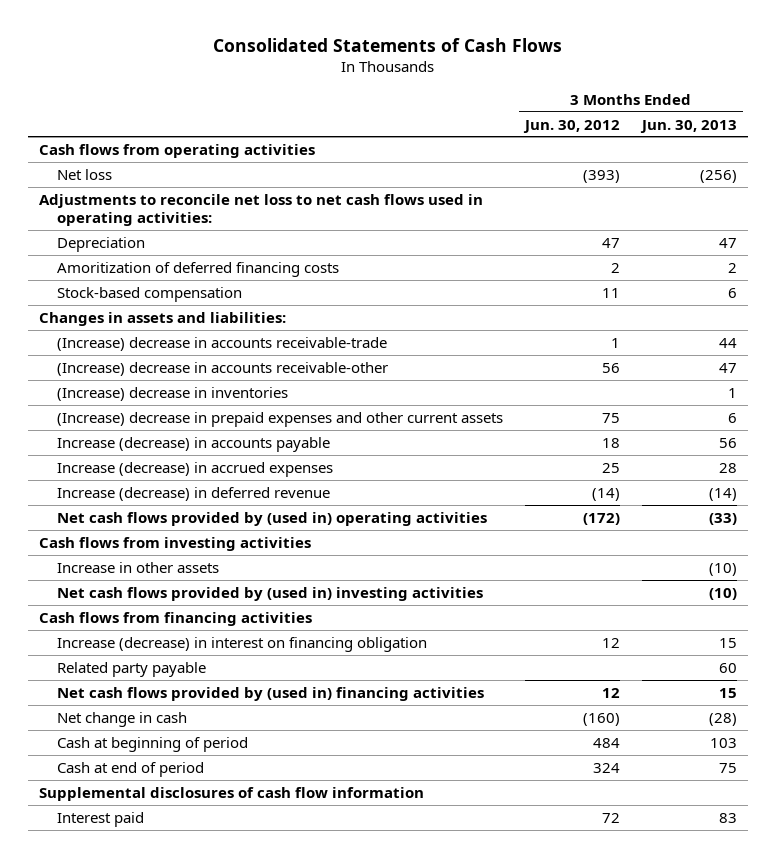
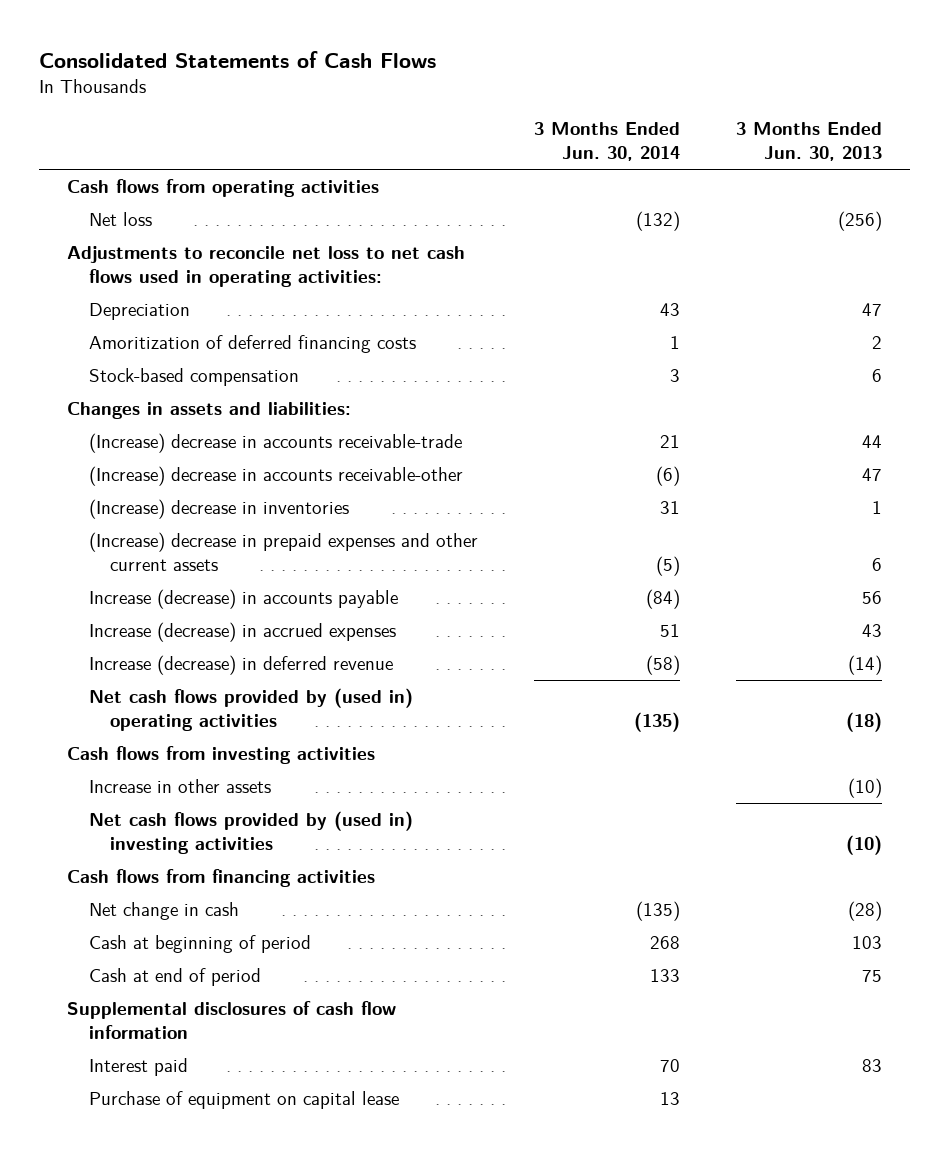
[522,119,620,133] Jun. 30, 2012 -> none
none -> [533,122,680,162] 3 Months Ended Jun. 30, 2014
[718,462,737,473] 28 -> [862,624,883,638] 43
[708,512,737,525] (33) -> [846,712,883,733] (18)
[56,636,427,652] Increase (decrease) in interest on financing obligation -> none
[56,661,206,677] Related party payable -> none
[56,686,484,701] Net cash flows provided by (used in) financing activities -> none
none -> [88,1091,399,1110] Purchase of equipment on capital lease

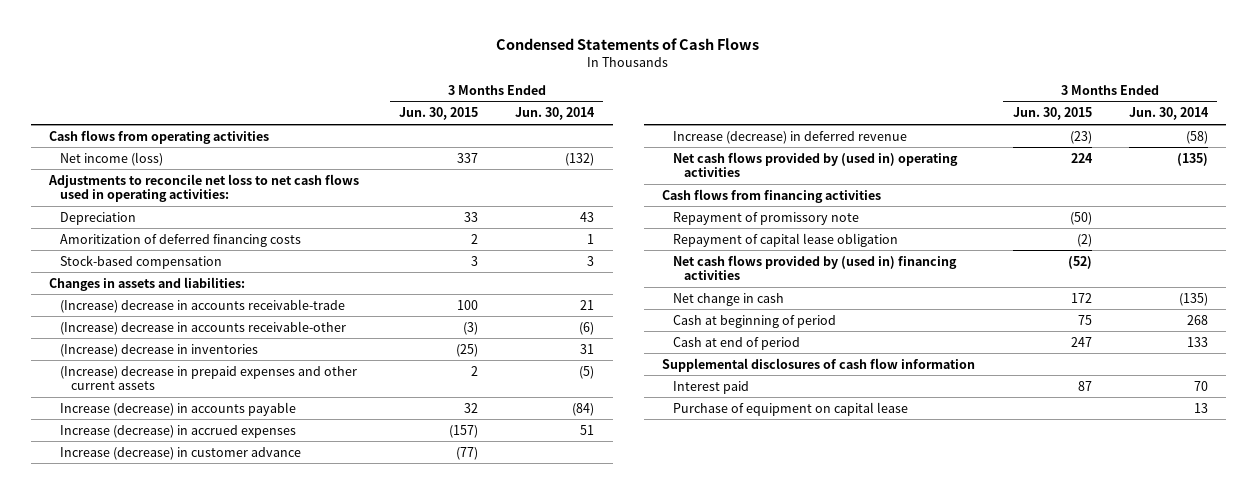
[38,50,436,68] Consolidated Statements of Cash Flows -> [496,37,760,50] Condensed Statements of Cash Flows
[736,122,883,162] 3 Months Ended Jun. 30, 2013 -> none
none -> [399,107,479,121] Jun. 30, 2015
[88,212,152,227] Net loss -> [59,151,163,166] Net income (loss)
none -> [59,446,301,460] Increase (decrease) in customer advance
[66,746,375,765] Cash flows from investing activities -> none
[88,779,271,794] Increase in other assets -> none
[88,811,413,855] Net cash flows provided by (used in) investing activities -> none
none -> [673,211,860,225] Repayment of promissory note
none -> [673,232,899,247] Repayment of capital lease obligation
none -> [673,254,958,281] Net cash flows provided by (used in) financing activities

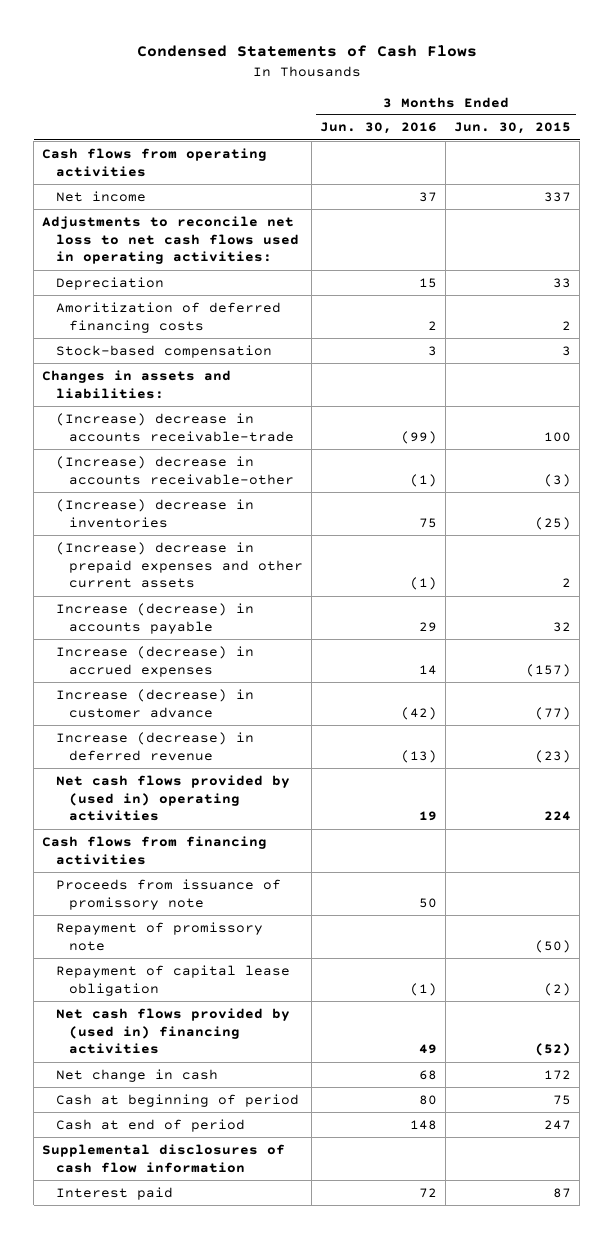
[515,107,596,121] Jun. 30, 2014 -> none
none -> [320,122,438,135] Jun. 30, 2016
[59,151,163,166] Net income (loss) -> [55,190,146,202] Net income
none -> [55,878,281,910] Proceeds from issuance of promissory note
[673,401,909,416] Purchase of equipment on capital lease -> none

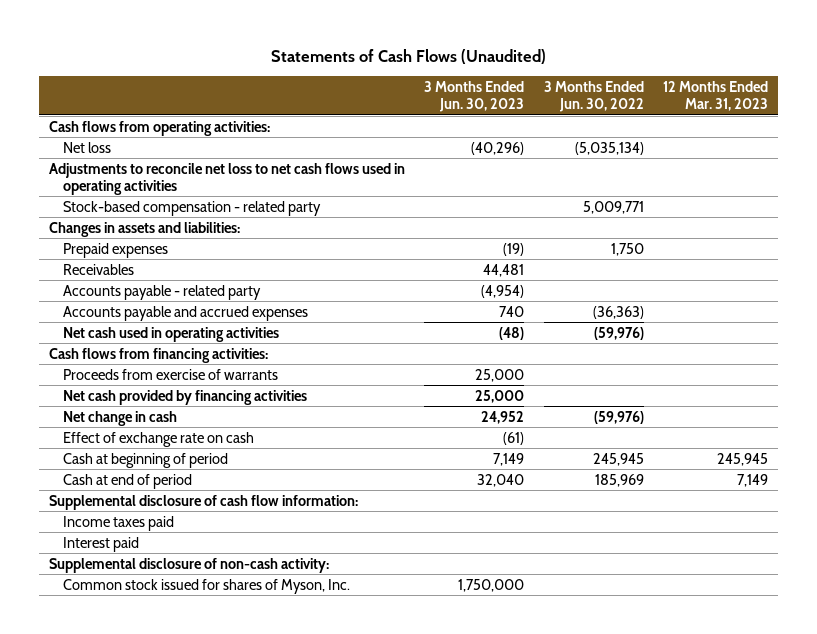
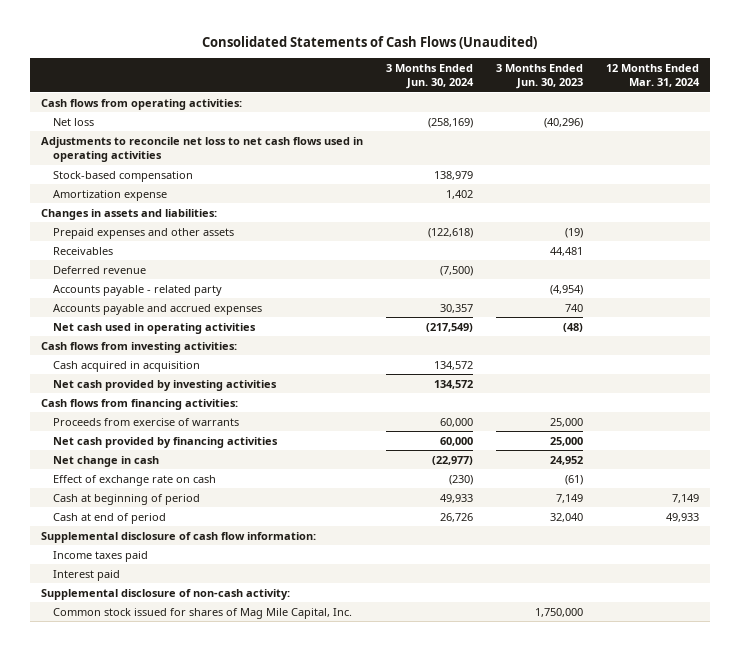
[270,48,546,64] Statements of Cash Flows (Unaudited) -> [201,35,537,49] Consolidated Statements of Cash Flows (Unaudited)
[543,80,644,113] 3 Months Ended Jun. 30, 2022 -> none
[663,80,769,112] 12 Months Ended Mar. 31, 2023 -> none
none -> [386,63,475,90] 3 Months Ended Jun. 30, 2024
none -> [605,63,700,88] 12 Months Ended Mar. 31, 2024
[63,200,322,216] Stock-based compensation - related party -> [52,170,193,182] Stock-based compensation
none -> [52,189,167,201] Amortization expense
[63,242,169,258] Prepaid expenses -> none
none -> [52,227,234,239] Prepaid expenses and other assets
none -> [52,265,146,274] Deferred revenue
none -> [41,341,238,353] Cash flows from investing activities:
none -> [52,360,200,372] Cash acquired in acquisition
none -> [52,379,277,391] Net cash provided by investing activities
[63,578,351,594] Common stock issued for shares of Myson, Inc. -> [52,607,352,619] Common stock issued for shares of Mag Mile Capital, Inc.

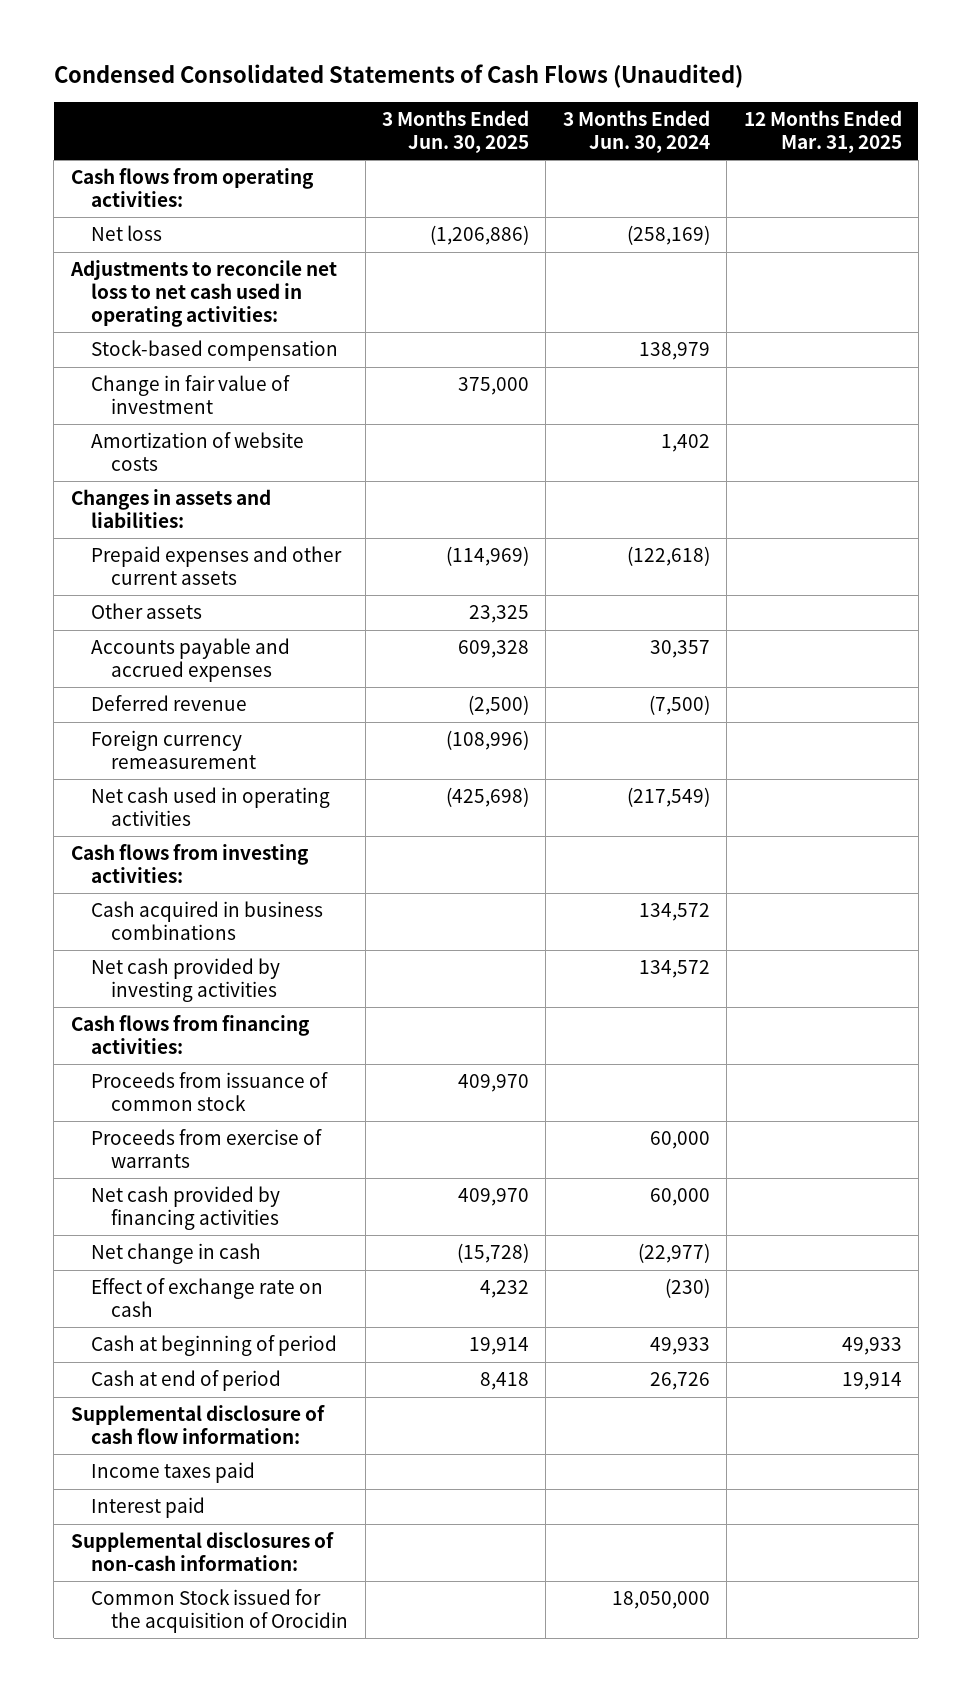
[201,35,537,49] Consolidated Statements of Cash Flows (Unaudited) -> [53,64,743,89] Condensed Consolidated Statements of Cash Flows (Unaudited)
[495,63,583,90] 3 Months Ended Jun. 30, 2023 -> none
[605,63,700,88] 12 Months Ended Mar. 31, 2024 -> none
none -> [382,110,530,154] 3 Months Ended Jun. 30, 2025
none -> [743,110,902,154] 12 Months Ended Mar. 31, 2025
[41,136,364,163] Adjustments to reconcile net loss to net cash flows used in operating activities -> [69,260,337,327] Adjustments to reconcile net loss to net cash used in operating activities:
none -> [90,375,290,414] Change in fair value of investment
[52,189,167,201] Amortization expense -> [90,432,304,471] Amortization of website costs
[52,246,113,255] Receivables -> none
[52,284,222,296] Accounts payable - related party -> none
[52,227,234,239] Prepaid expenses and other assets -> [90,546,342,585] Prepaid expenses and other current assets
none -> [90,603,202,620] Other assets
[52,265,146,274] Deferred revenue -> [90,695,247,712] Deferred revenue
none -> [90,730,257,769] Foreign currency remeasurement
[52,360,200,372] Cash acquired in acquisition -> [90,901,323,940] Cash acquired in business combinations
none -> [90,1072,328,1111] Proceeds from issuance of common stock
[52,607,352,619] Common stock issued for shares of Mag Mile Capital, Inc. -> none
[41,588,291,600] Supplemental disclosure of non-cash activity: -> [70,1532,334,1571] Supplemental disclosures of non-cash information:
none -> [90,1589,349,1633] Common Stock issued for the acquisition of Orocidin

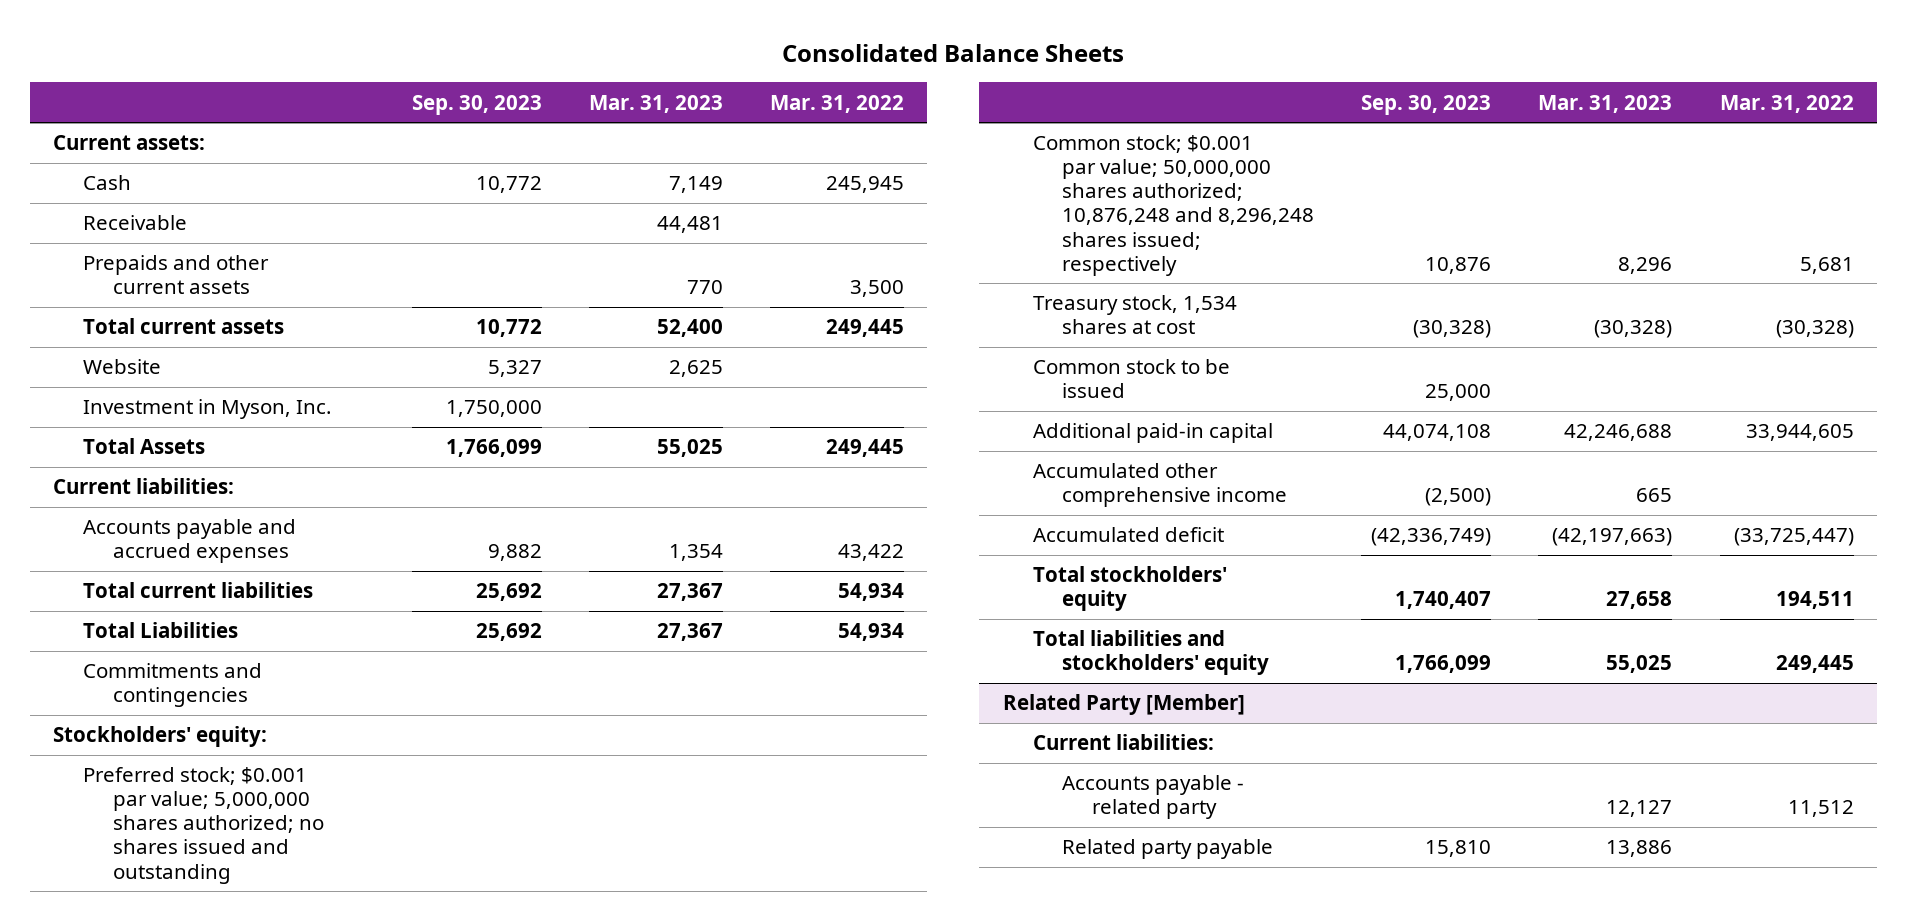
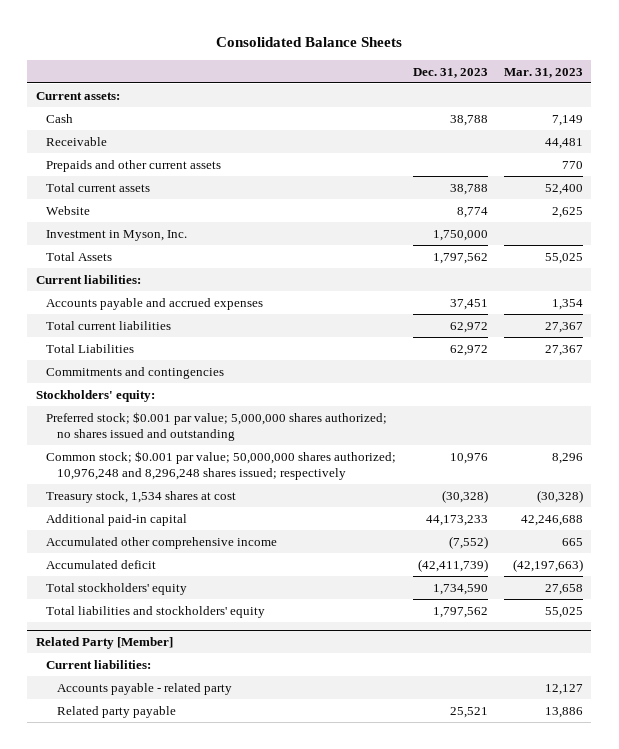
[411,94,542,115] Sep. 30, 2023 -> none
[769,94,904,113] Mar. 31, 2022 -> none
none -> [412,67,488,78] Dec. 31, 2023
[1032,135,1315,276] Common stock; $0.001 par value; 50,000,000 shares authorized; 10,876,248 and 8,296,248 shares issued; respectively -> [46,450,397,480] Common stock; $0.001 par value; 50,000,000 shares authorized; 10,976,248 and 8,296,248 shares issued; respectively
[1032,359,1230,399] Common stock to be issued -> none

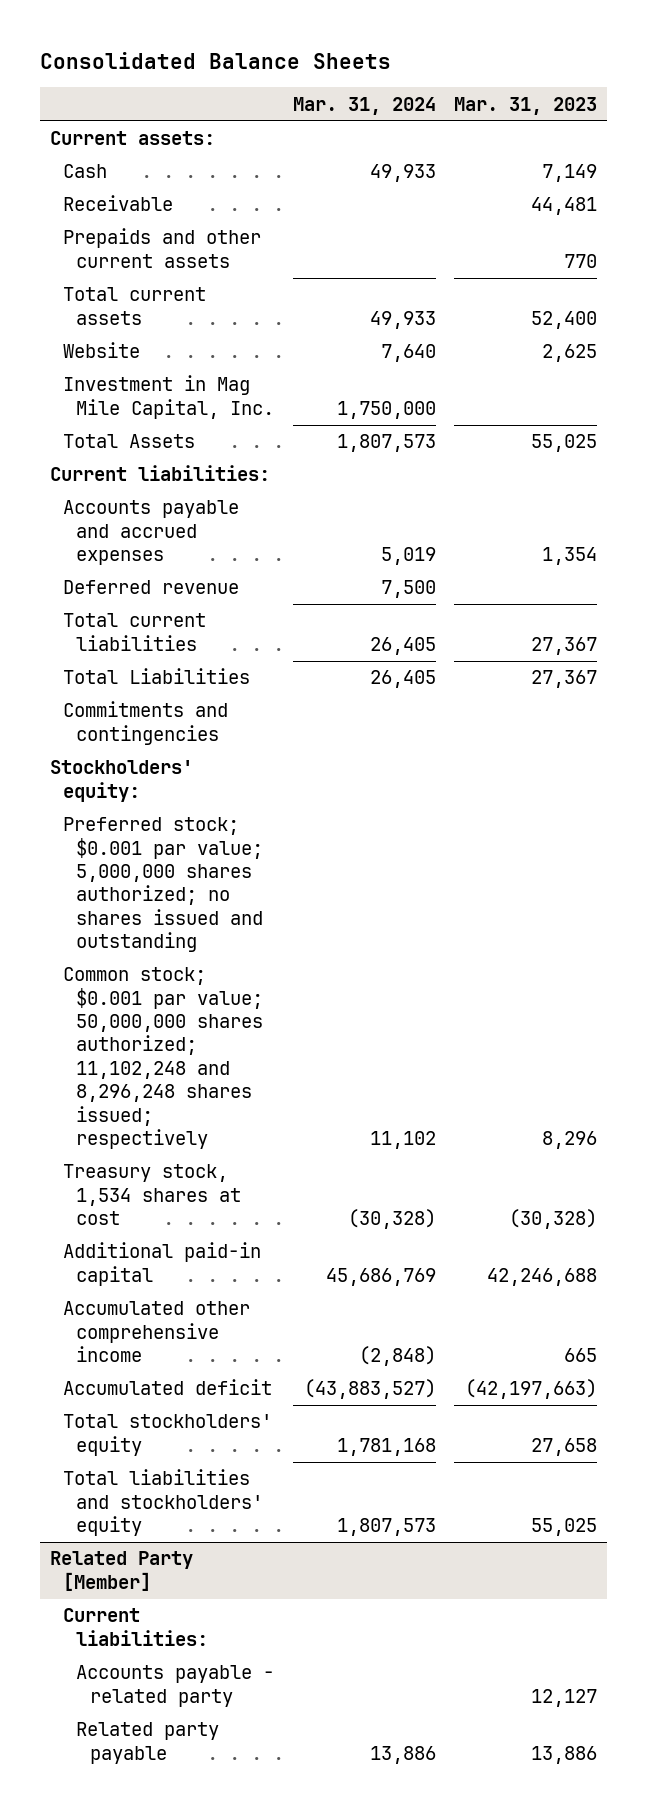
[412,67,488,78] Dec. 31, 2023 -> none
none -> [292,96,436,115] Mar. 31, 2024
[46,229,188,241] Investment in Myson, Inc. -> [62,375,275,419] Investment in Mag Mile Capital, Inc.
none -> [62,580,239,595] Deferred revenue
[46,450,397,480] Common stock; $0.001 par value; 50,000,000 shares authorized; 10,976,248 and 8,296,248 shares issued; respectively -> [62,967,264,1149] Common stock; $0.001 par value; 50,000,000 shares authorized; 11,102,248 and 8,296,248 shares issued; respectively

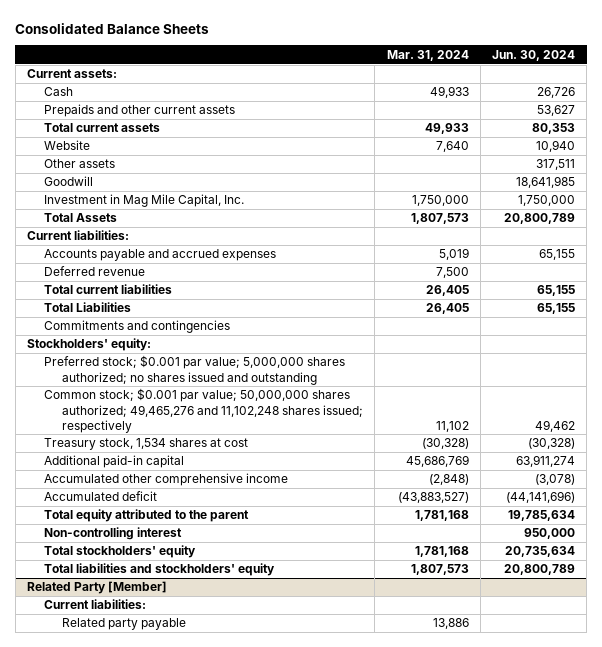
[454,96,598,115] Mar. 31, 2023 -> none
none -> [492,49,576,61] Jun. 30, 2024
[62,195,173,212] Receivable -> none
none -> [44,159,116,169] Other assets
none -> [44,176,94,187] Goodwill
[62,967,264,1149] Common stock; $0.001 par value; 50,000,000 shares authorized; 11,102,248 and 8,296,248 shares issued; respectively -> [44,388,364,433] Common stock; $0.001 par value; 50,000,000 shares authorized; 49,465,276 and 11,102,248 shares issued; respectively
none -> [44,509,250,523] Total equity attributed to the parent
none -> [44,527,183,541] Non-controlling interest
[76,1665,275,1707] Accounts payable - related party -> none

